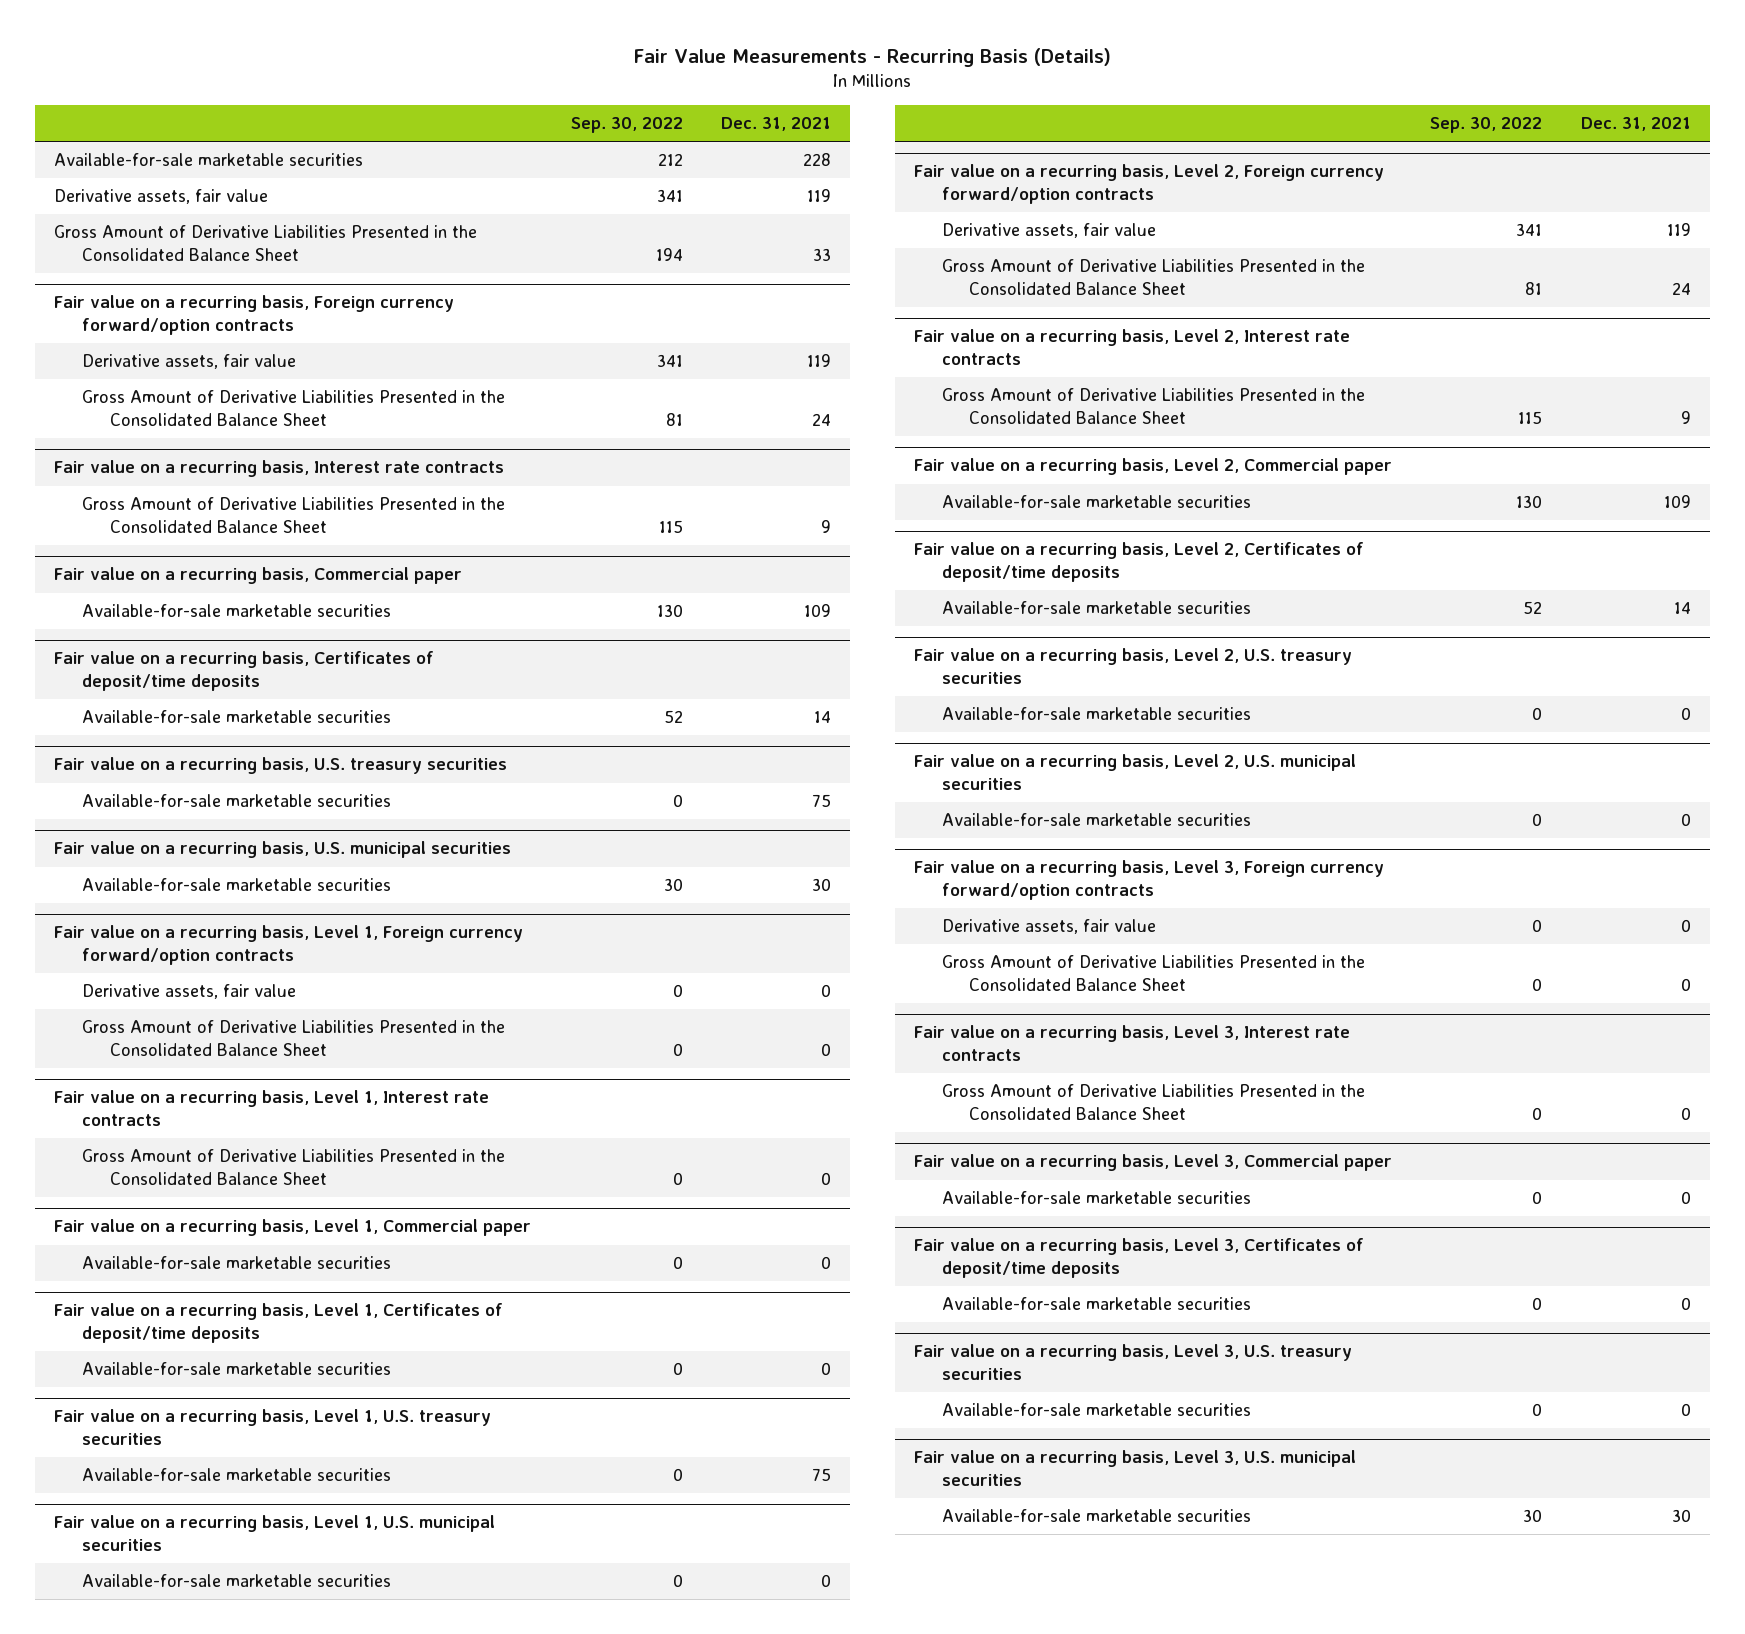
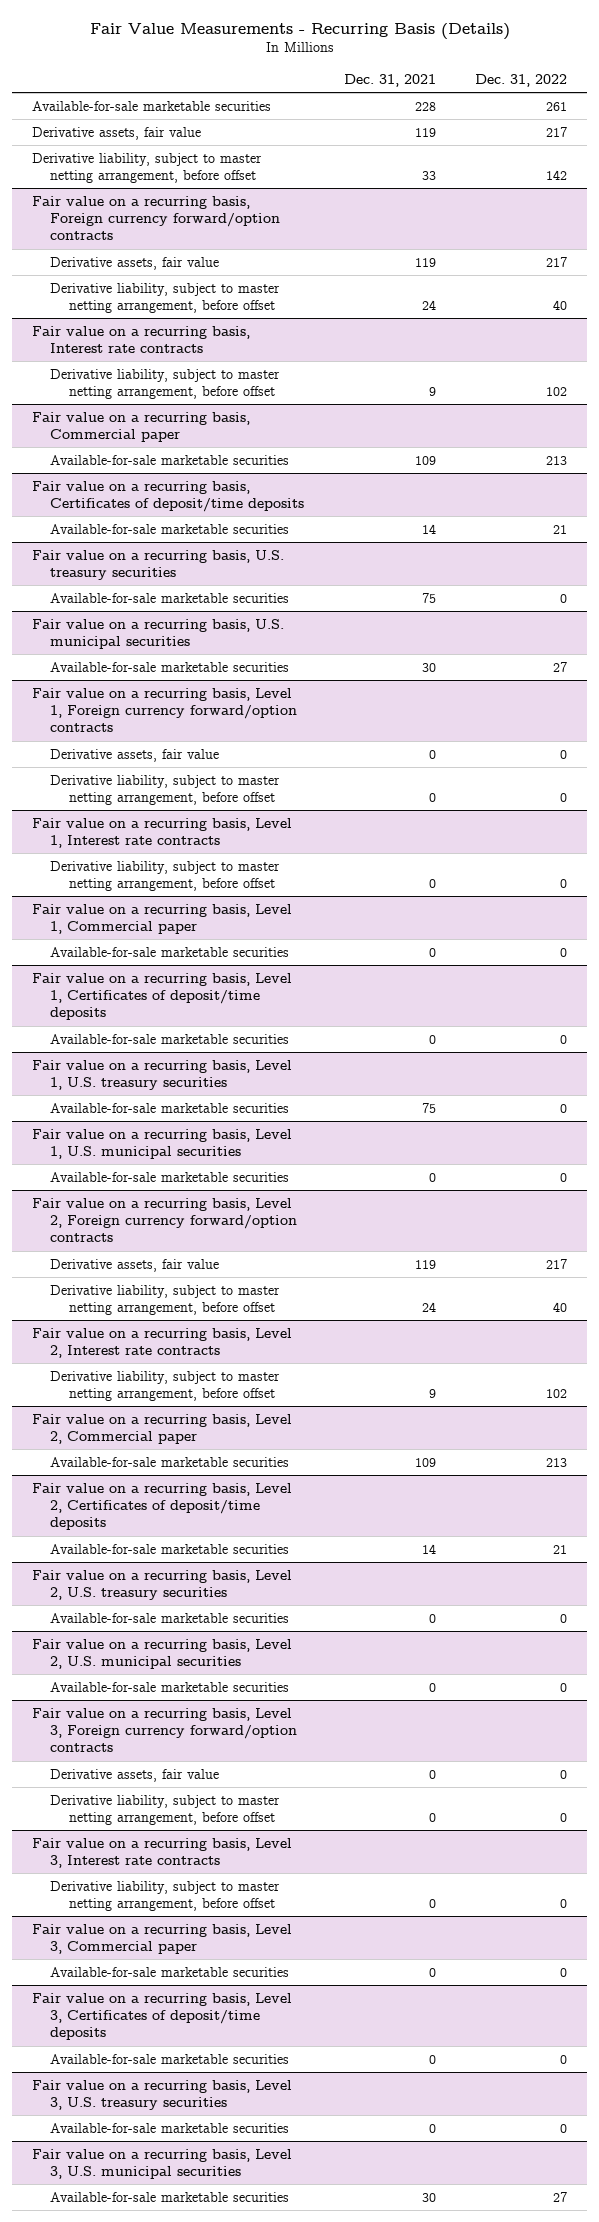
[570,117,683,134] Sep. 30, 2022 -> none
none -> [475,73,568,87] Dec. 31, 2022
[54,225,478,261] Gross Amount of Derivative Liabilities Presented in the Consolidated Balance Sheet -> [32,152,263,184] Derivative liability, subject to master netting arrangement, before offset
[81,390,505,426] Gross Amount of Derivative Liabilities Presented in the Consolidated Balance Sheet -> [50,282,281,314] Derivative liability, subject to master netting arrangement, before offset
[81,497,505,533] Gross Amount of Derivative Liabilities Presented in the Consolidated Balance Sheet -> [50,368,281,400] Derivative liability, subject to master netting arrangement, before offset
[81,1020,505,1056] Gross Amount of Derivative Liabilities Presented in the Consolidated Balance Sheet -> [50,774,281,806] Derivative liability, subject to master netting arrangement, before offset
[81,1149,505,1185] Gross Amount of Derivative Liabilities Presented in the Consolidated Balance Sheet -> [50,860,281,892] Derivative liability, subject to master netting arrangement, before offset
[941,259,1365,295] Gross Amount of Derivative Liabilities Presented in the Consolidated Balance Sheet -> [50,1284,281,1316] Derivative liability, subject to master netting arrangement, before offset
[941,388,1365,424] Gross Amount of Derivative Liabilities Presented in the Consolidated Balance Sheet -> [50,1370,281,1402] Derivative liability, subject to master netting arrangement, before offset
[941,955,1365,991] Gross Amount of Derivative Liabilities Presented in the Consolidated Balance Sheet -> [50,1794,281,1826] Derivative liability, subject to master netting arrangement, before offset
[941,1084,1365,1120] Gross Amount of Derivative Liabilities Presented in the Consolidated Balance Sheet -> [50,1880,281,1912] Derivative liability, subject to master netting arrangement, before offset

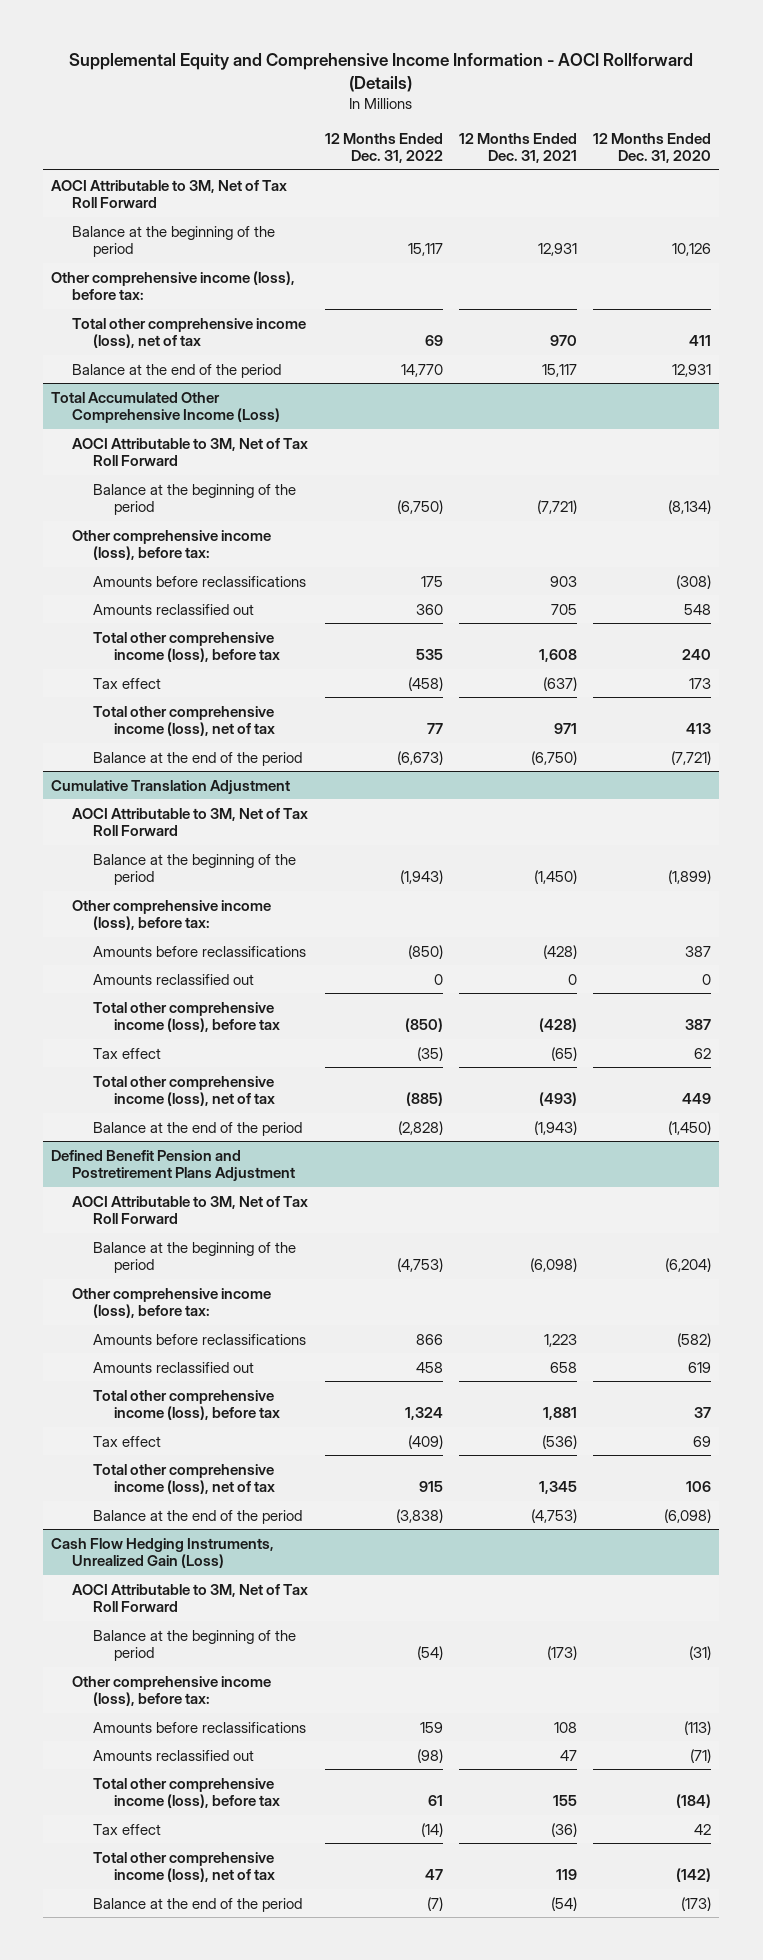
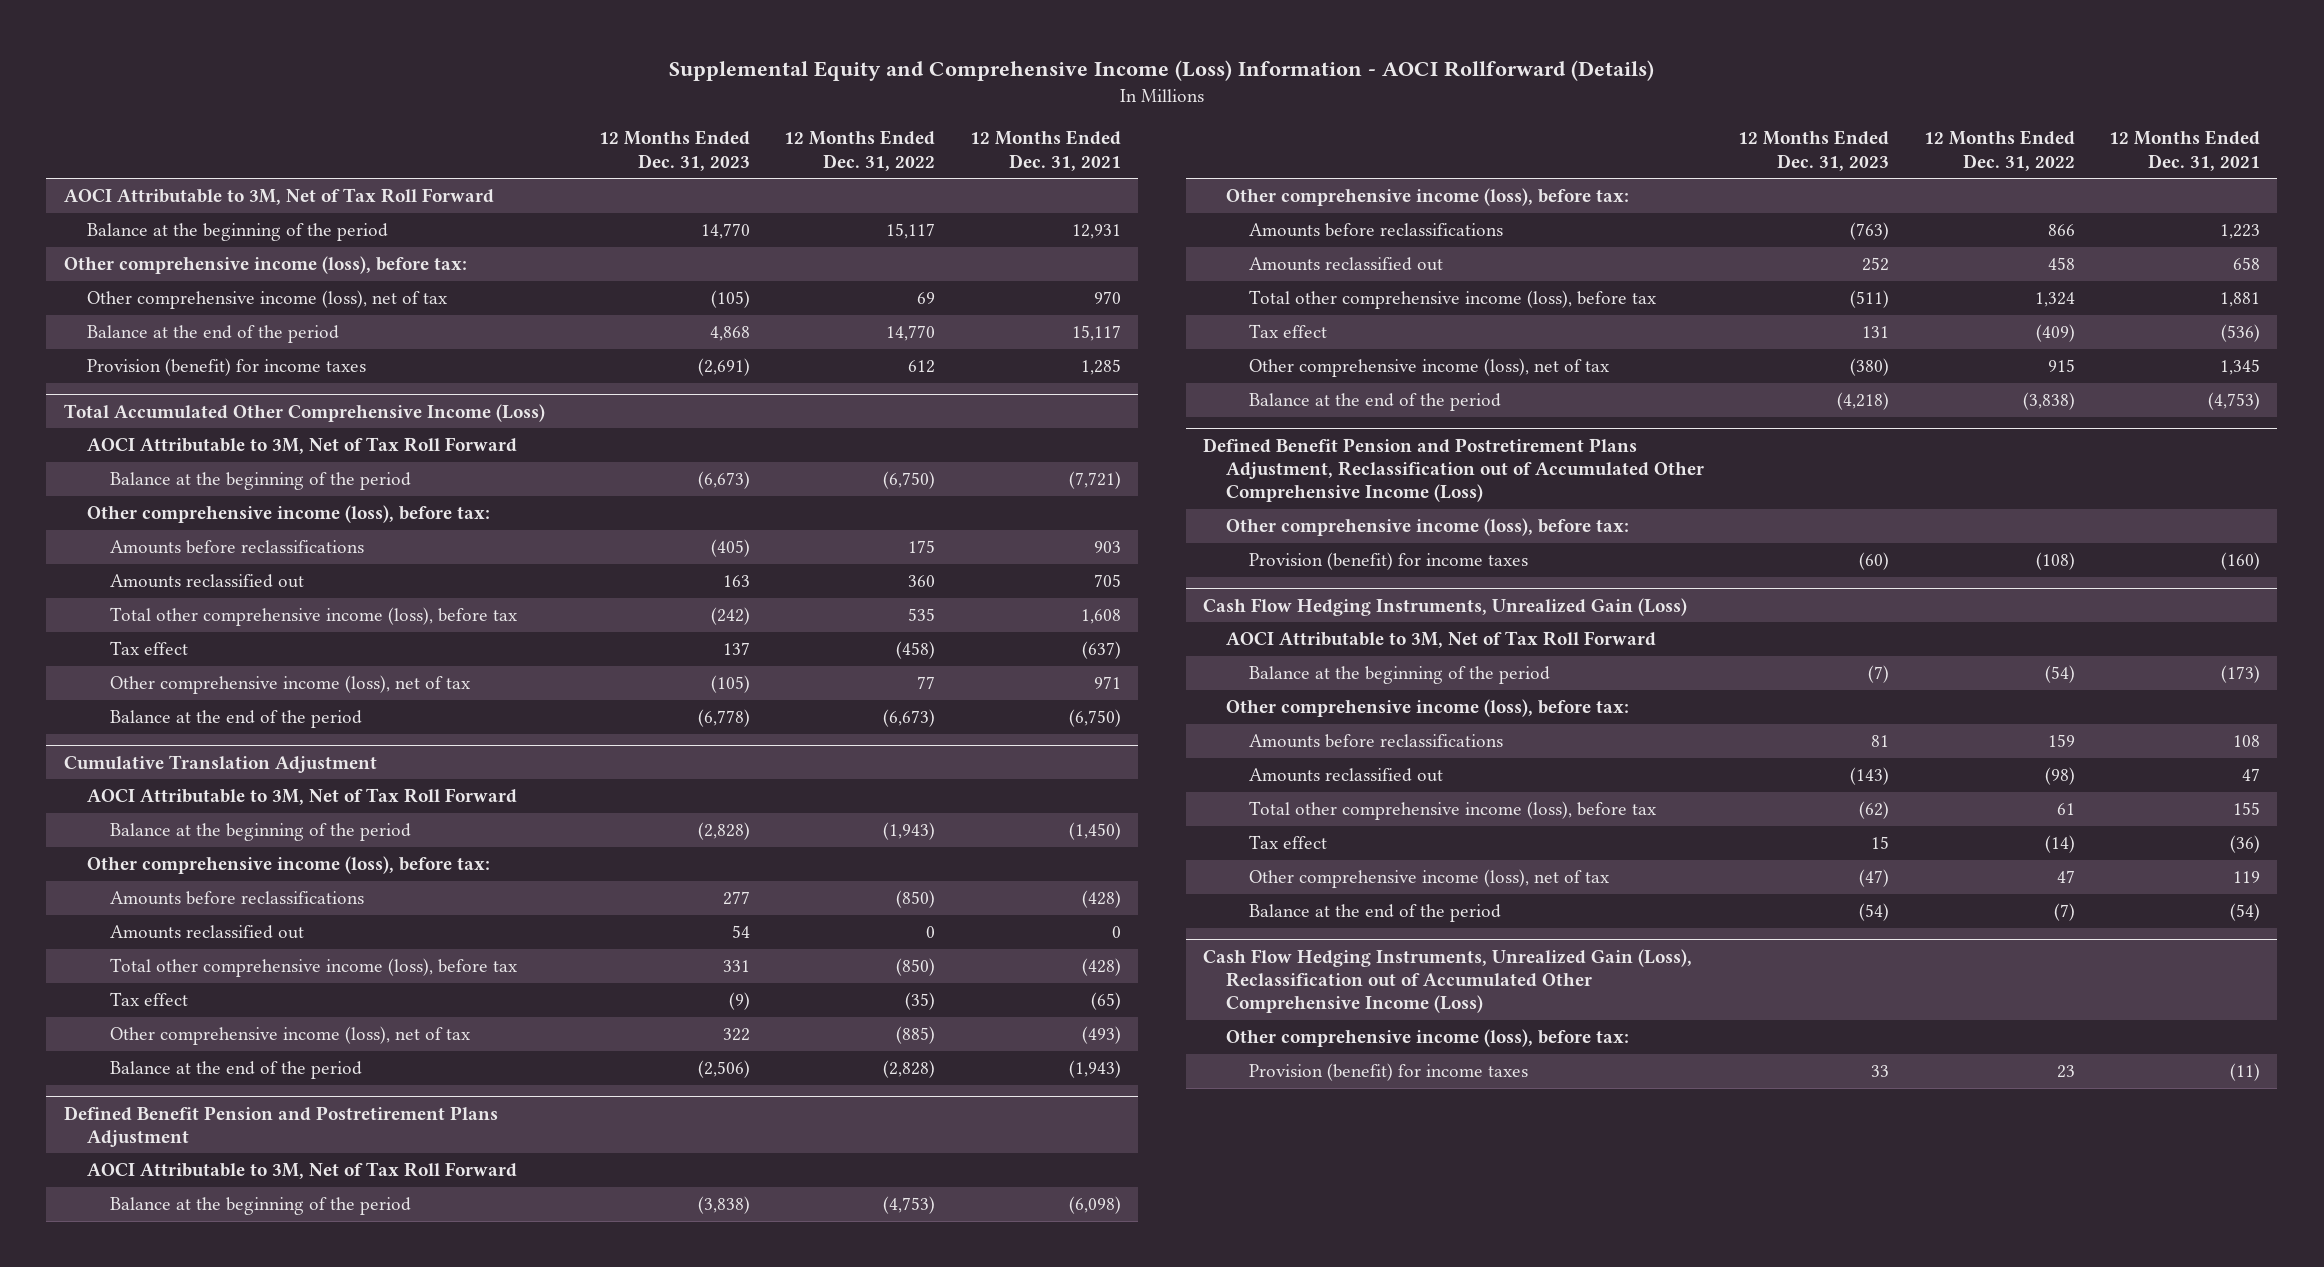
[69,53,694,93] Supplemental Equity and Comprehensive Income Information - AOCI Rollforward (Details) -> [668,60,1654,82] Supplemental Equity and Comprehensive Income (Loss) Information - AOCI Rollforward (Details)
[593,132,712,164] 12 Months Ended Dec. 31, 2020 -> none
none -> [598,130,750,171] 12 Months Ended Dec. 31, 2023
[72,317,307,348] Total other comprehensive income (loss), net of tax -> [86,290,448,310] Other comprehensive income (loss), net of tax
none -> [86,358,366,377] Provision (benefit) for income taxes
[93,705,276,736] Total other comprehensive income (loss), net of tax -> [109,675,471,695] Other comprehensive income (loss), net of tax
[93,1075,276,1106] Total other comprehensive income (loss), net of tax -> [109,1026,471,1046] Other comprehensive income (loss), net of tax
[93,1463,276,1494] Total other comprehensive income (loss), net of tax -> [1249,358,1611,378] Other comprehensive income (loss), net of tax
none -> [1203,437,1705,503] Defined Benefit Pension and Postretirement Plans Adjustment, Reclassification out of Accumulated Other Comprehensive Income (Loss)
none -> [1226,518,1630,537] Other comprehensive income (loss), before tax:
none -> [1249,552,1529,571] Provision (benefit) for income taxes
[93,1851,276,1882] Total other comprehensive income (loss), net of tax -> [1249,869,1611,889] Other comprehensive income (loss), net of tax
none -> [1203,948,1693,1014] Cash Flow Hedging Instruments, Unrealized Gain (Loss), Reclassification out of Accumulated Other Comprehensive Income (Loss)
none -> [1226,1029,1630,1048] Other comprehensive income (loss), before tax:
none -> [1249,1063,1529,1082] Provision (benefit) for income taxes

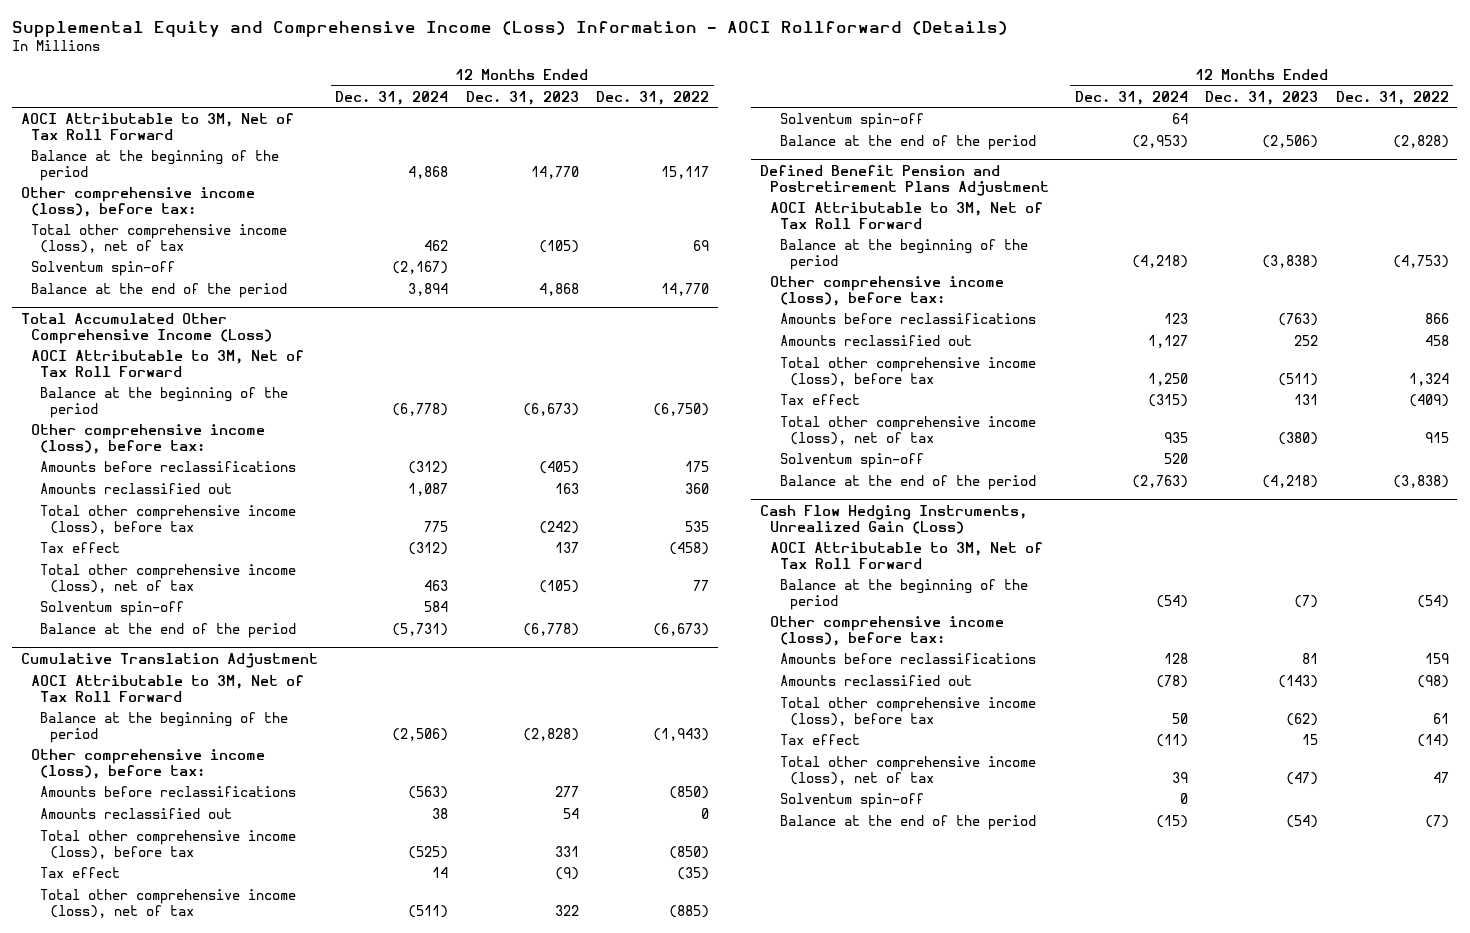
[969,130,1121,171] 12 Months Ended Dec. 31, 2021 -> none
none -> [335,90,449,105] Dec. 31, 2024
[86,290,448,310] Other comprehensive income (loss), net of tax -> [30,223,287,253] Total other comprehensive income (loss), net of tax
none -> [30,260,175,276] Solventum spin-off
[86,358,366,377] Provision (benefit) for income taxes -> none
[109,675,471,695] Other comprehensive income (loss), net of tax -> [40,563,297,593] Total other comprehensive income (loss), net of tax
none -> [40,600,185,616] Solventum spin-off
[109,1026,471,1046] Other comprehensive income (loss), net of tax -> [40,888,297,918] Total other comprehensive income (loss), net of tax
none -> [779,112,924,128] Solventum spin-off
[1249,358,1611,378] Other comprehensive income (loss), net of tax -> [779,415,1036,445] Total other comprehensive income (loss), net of tax
none -> [779,452,924,468] Solventum spin-off
[1203,437,1705,503] Defined Benefit Pension and Postretirement Plans Adjustment, Reclassification out of Accumulated Other Comprehensive Income (Loss) -> none
[1226,518,1630,537] Other comprehensive income (loss), before tax: -> none
[1249,552,1529,571] Provision (benefit) for income taxes -> none
[1249,869,1611,889] Other comprehensive income (loss), net of tax -> [779,755,1036,785] Total other comprehensive income (loss), net of tax
none -> [779,792,924,808] Solventum spin-off
[1203,948,1693,1014] Cash Flow Hedging Instruments, Unrealized Gain (Loss), Reclassification out of Accumulated Other Comprehensive Income (Loss) -> none
[1226,1029,1630,1048] Other comprehensive income (loss), before tax: -> none
[1249,1063,1529,1082] Provision (benefit) for income taxes -> none

